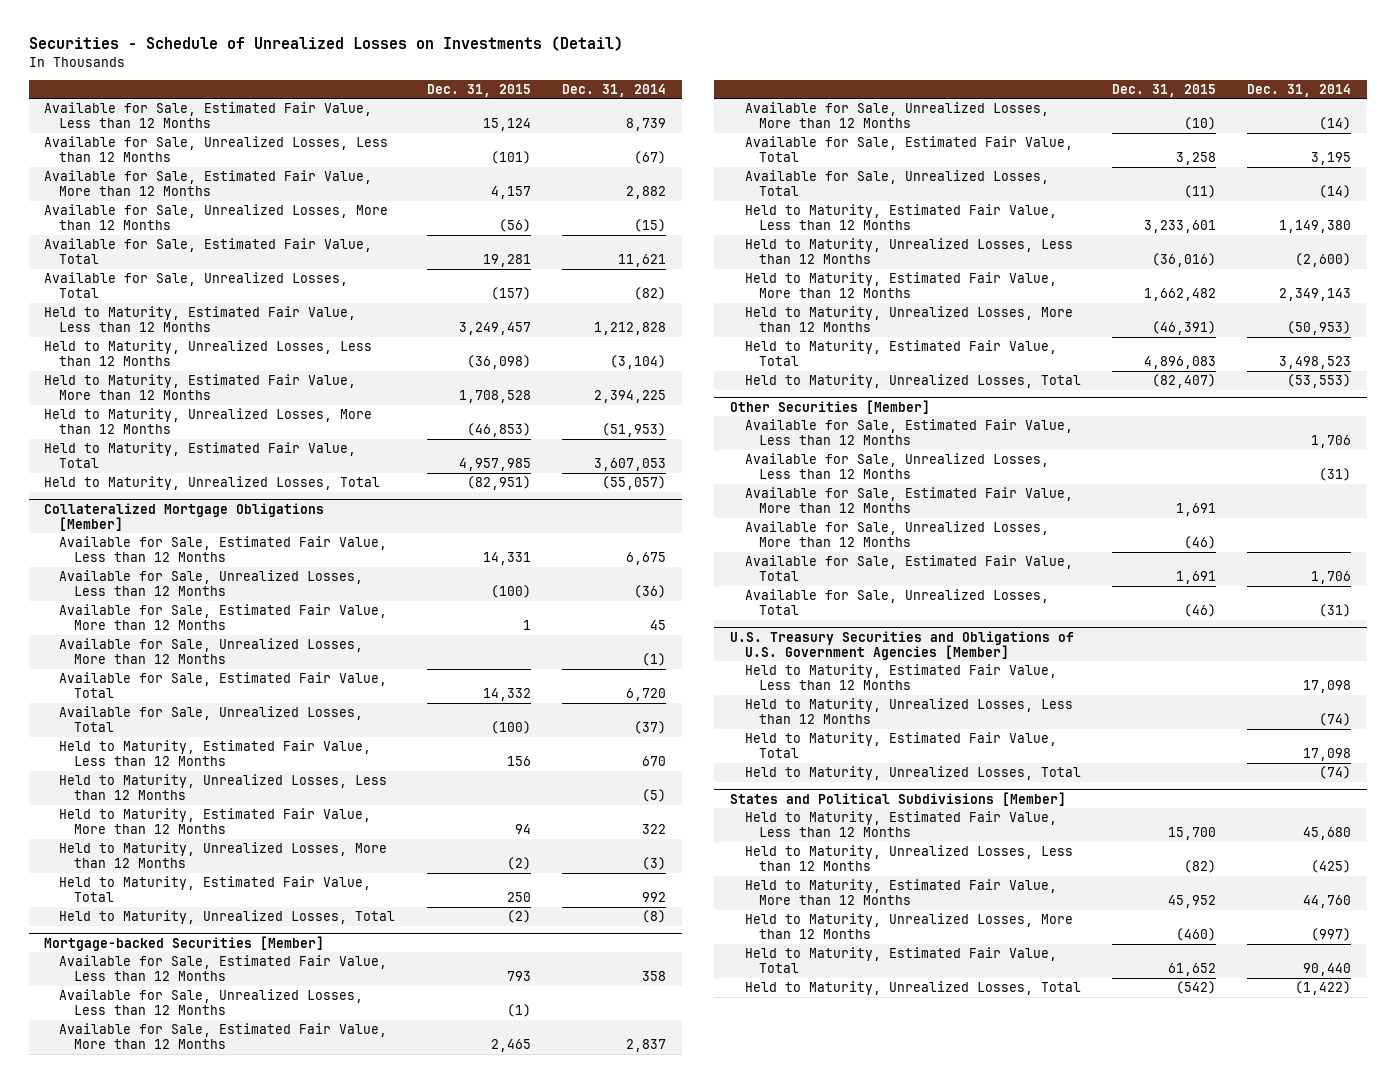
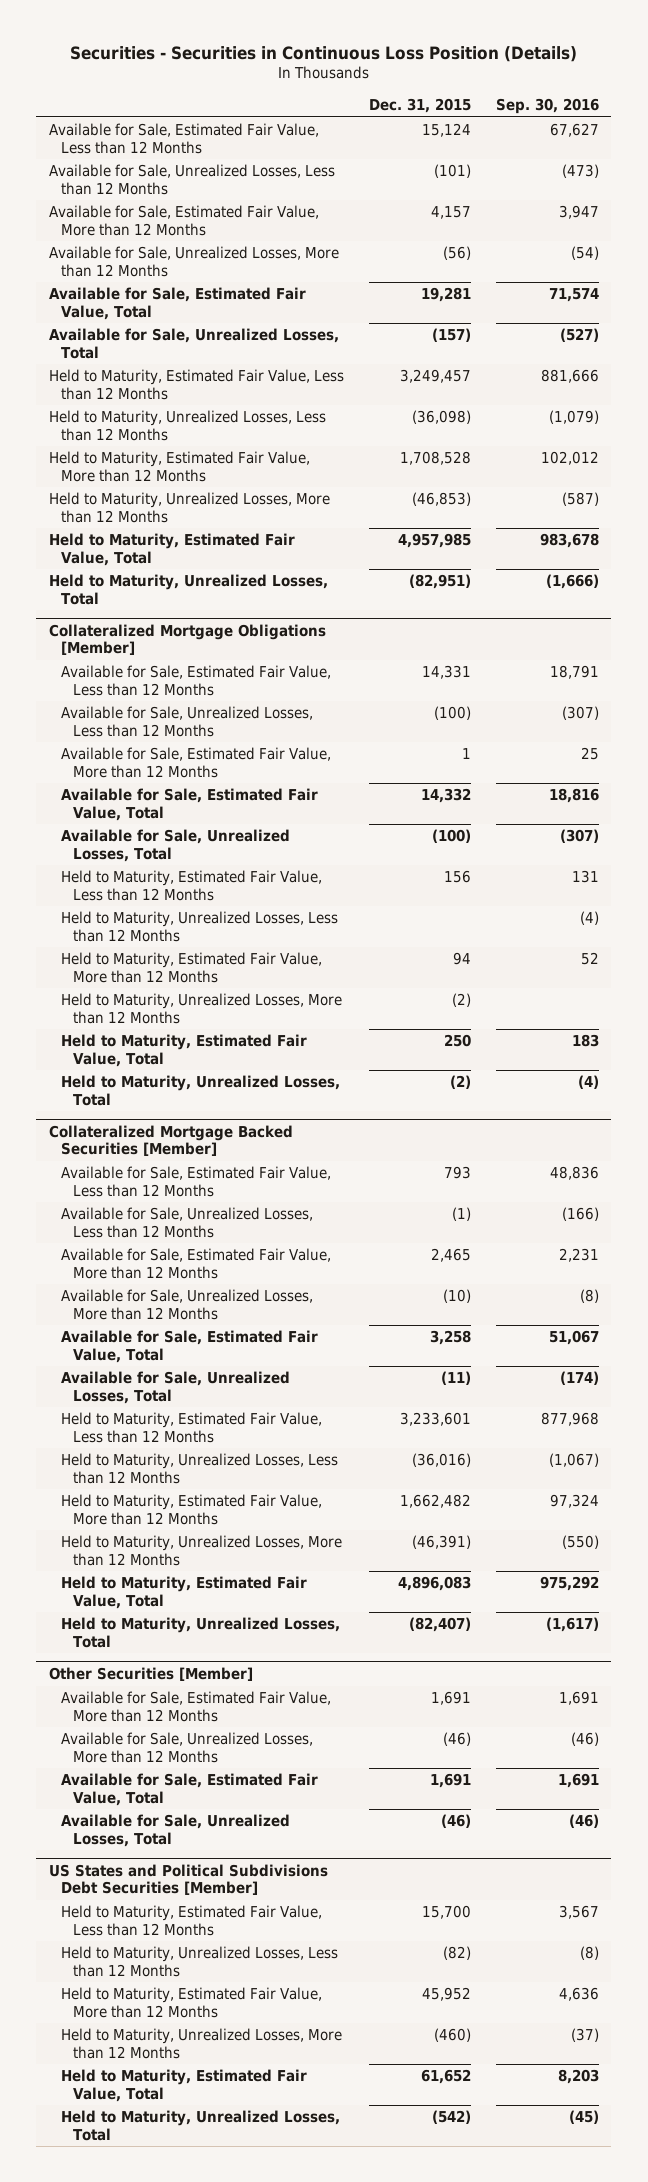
[28,36,623,52] Securities - Schedule of Unrealized Losses on Investments (Detail) -> [69,45,577,62] Securities - Securities in Continuous Loss Position (Details)
[561,83,666,97] Dec. 31, 2014 -> none
none -> [495,98,599,115] Sep. 30, 2016
[59,638,364,665] Available for Sale, Unrealized Losses, More than 12 Months -> none
[44,935,325,951] Mortgage-backed Securities [Member] -> [48,1124,293,1157] Collateralized Mortgage Backed Securities [Member]
[744,419,1073,446] Available for Sale, Estimated Fair Value, Less than 12 Months -> none
[744,453,1049,480] Available for Sale, Unrealized Losses, Less than 12 Months -> none
[729,630,1074,660] U.S. Treasury Securities and Obligations of U.S. Government Agencies [Member] -> none
[744,664,1057,691] Held to Maturity, Estimated Fair Value, Less than 12 Months -> none
[744,698,1073,725] Held to Maturity, Unrealized Losses, Less than 12 Months -> none
[744,732,1057,759] Held to Maturity, Estimated Fair Value, Total -> none
[744,766,1081,781] Held to Maturity, Unrealized Losses, Total -> none
[729,791,1066,806] States and Political Subdivisions [Member] -> [48,1863,328,1896] US States and Political Subdivisions Debt Securities [Member]

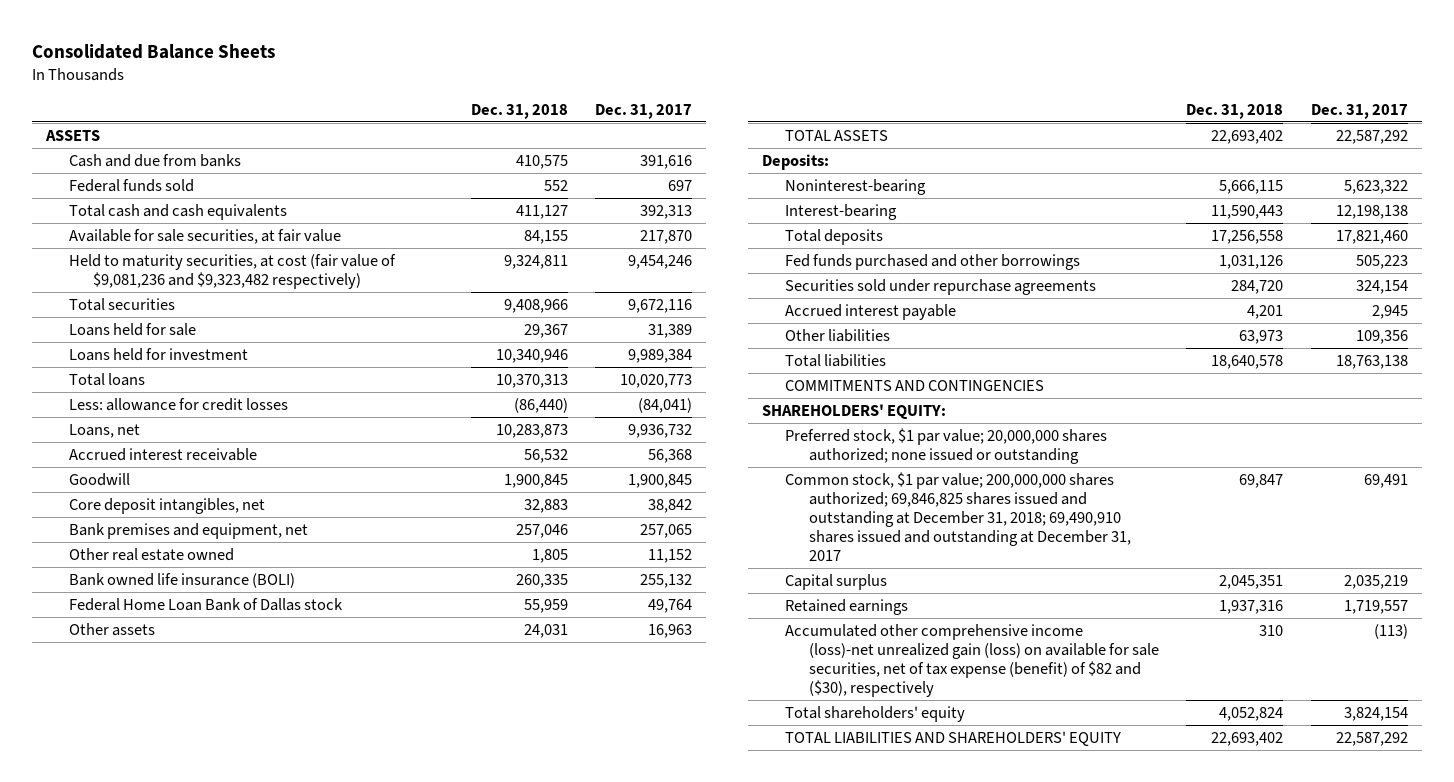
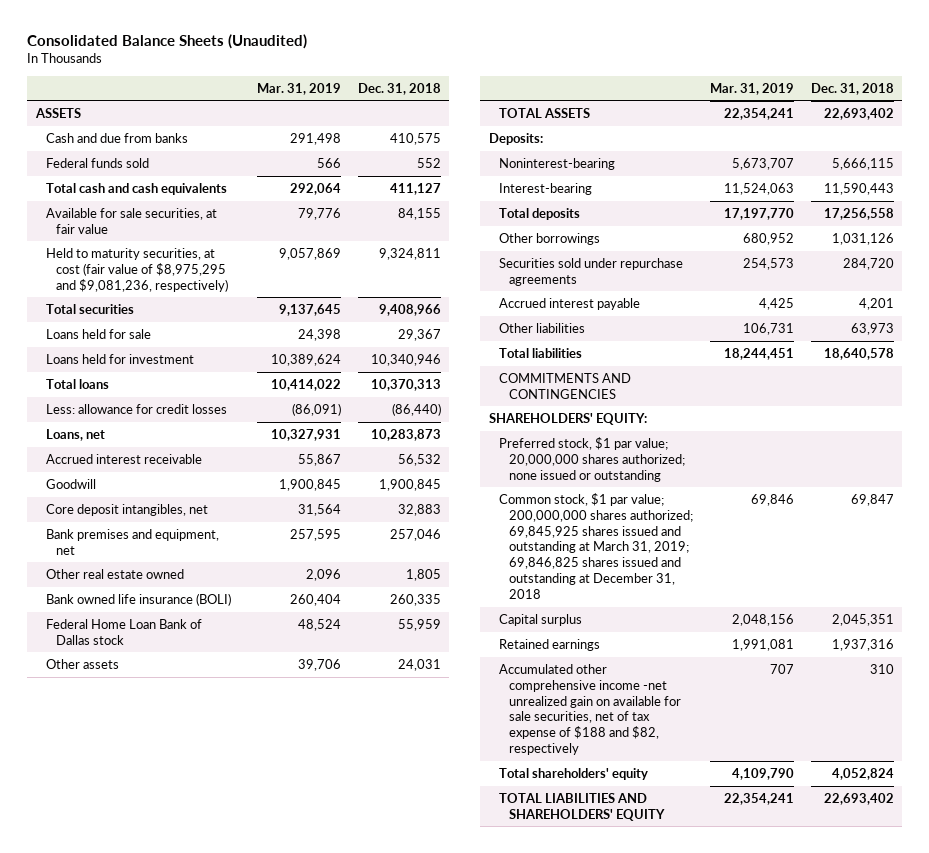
[32,43,276,59] Consolidated Balance Sheets -> [27,34,308,50] Consolidated Balance Sheets (Unaudited)
[595,103,693,119] Dec. 31, 2017 -> none
none -> [256,82,341,95] Mar. 31, 2019
[69,253,397,289] Held to maturity securities, at cost (fair value of $9,081,236 and $9,323,482 respectively) -> [45,247,228,292] Held to maturity securities, at cost (fair value of $8,975,295 and $9,081,236, respectively)
[785,253,1081,270] Fed funds purchased and other borrowings -> [498,232,600,245] Other borrowings
[785,471,1131,562] Common stock, $1 par value; 200,000,000 shares authorized; 69,846,825 shares issued and outstanding at December 31, 2018; 69,490,910 shares issued and outstanding at December 31, 2017 -> [498,492,693,600] Common stock, $1 par value; 200,000,000 shares authorized; 69,845,925 shares issued and outstanding at March 31, 2019; 69,846,825 shares issued and outstanding at December 31, 2018
[785,623,1159,698] Accumulated other comprehensive income (loss)-net unrealized gain (loss) on available for sale securities, net of tax expense (benefit) of $82 and ($30), respectively -> [498,663,681,756] Accumulated other comprehensive income -net unrealized gain on available for sale securities, net of tax expense of $188 and $82, respectively

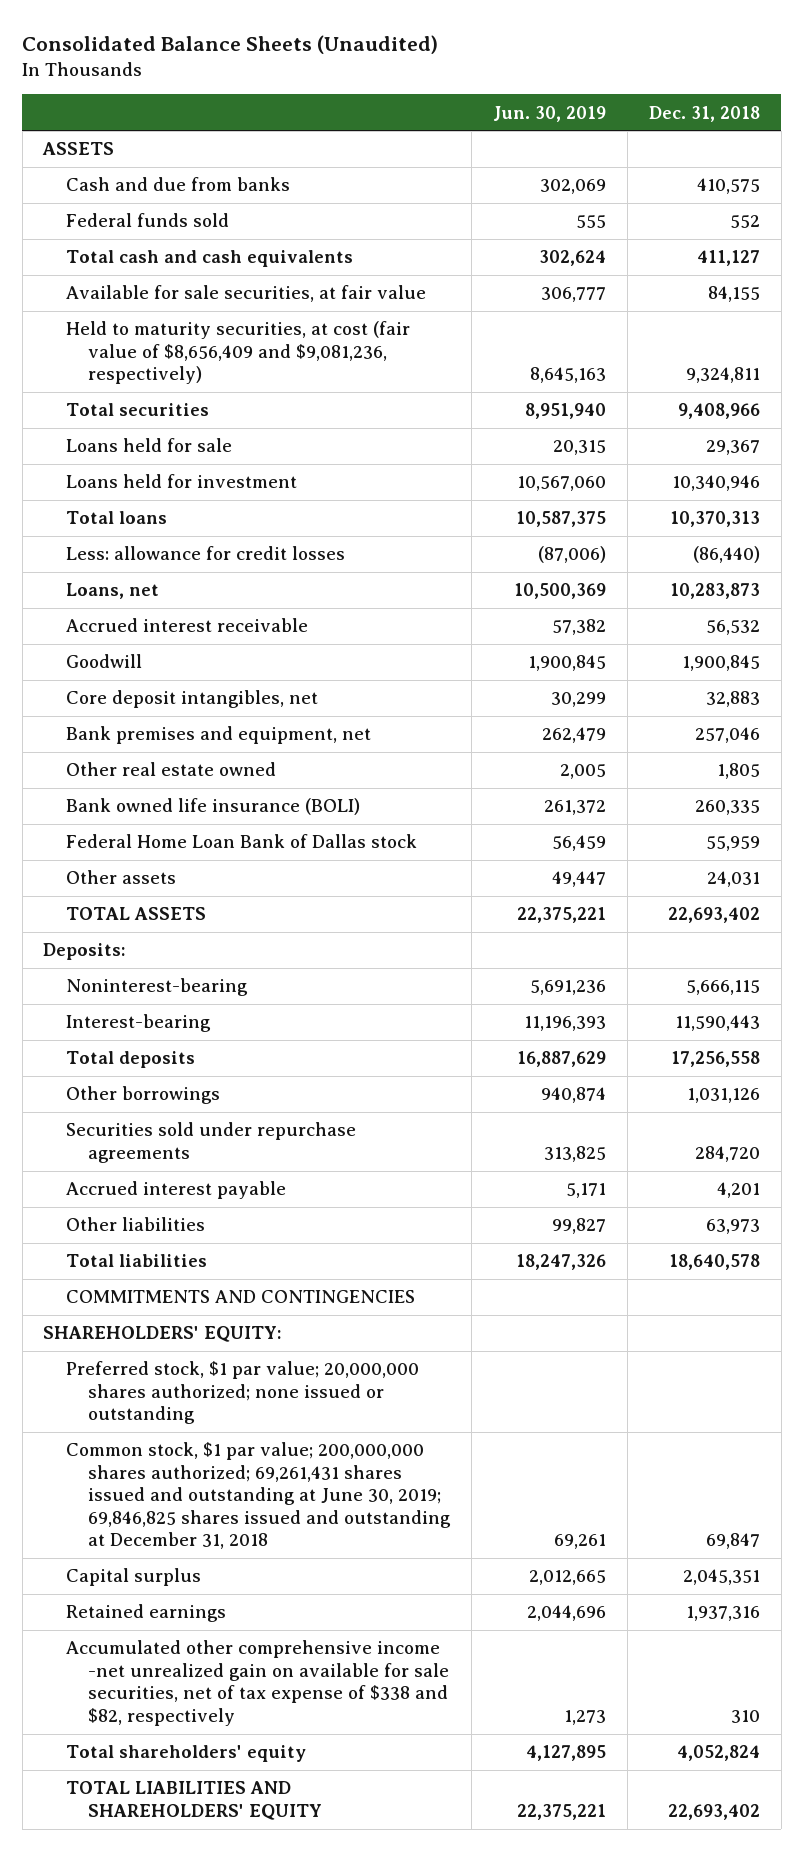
[256,82,341,95] Mar. 31, 2019 -> none
none -> [493,105,607,122] Jun. 30, 2019
[45,247,228,292] Held to maturity securities, at cost (fair value of $8,975,295 and $9,081,236, respectively) -> [65,321,410,385] Held to maturity securities, at cost (fair value of $8,656,409 and $9,081,236, respectively)
[498,492,693,600] Common stock, $1 par value; 200,000,000 shares authorized; 69,845,925 shares issued and outstanding at March 31, 2019; 69,846,825 shares issued and outstanding at December 31, 2018 -> [65,1442,452,1550] Common stock, $1 par value; 200,000,000 shares authorized; 69,261,431 shares issued and outstanding at June 30, 2019; 69,846,825 shares issued and outstanding at December 31, 2018
[498,663,681,756] Accumulated other comprehensive income -net unrealized gain on available for sale securities, net of tax expense of $188 and $82, respectively -> [65,1640,450,1726] Accumulated other comprehensive income -net unrealized gain on available for sale securities, net of tax expense of $338 and $82, respectively

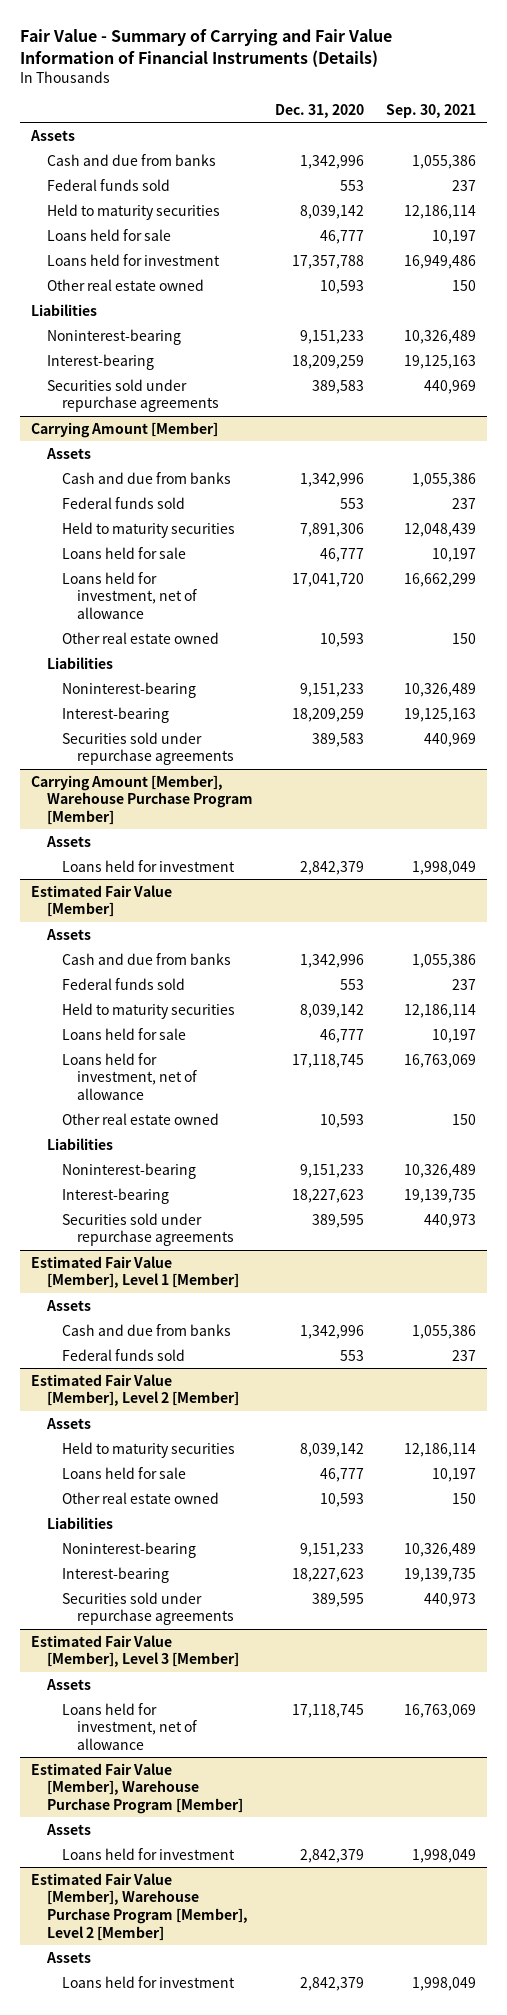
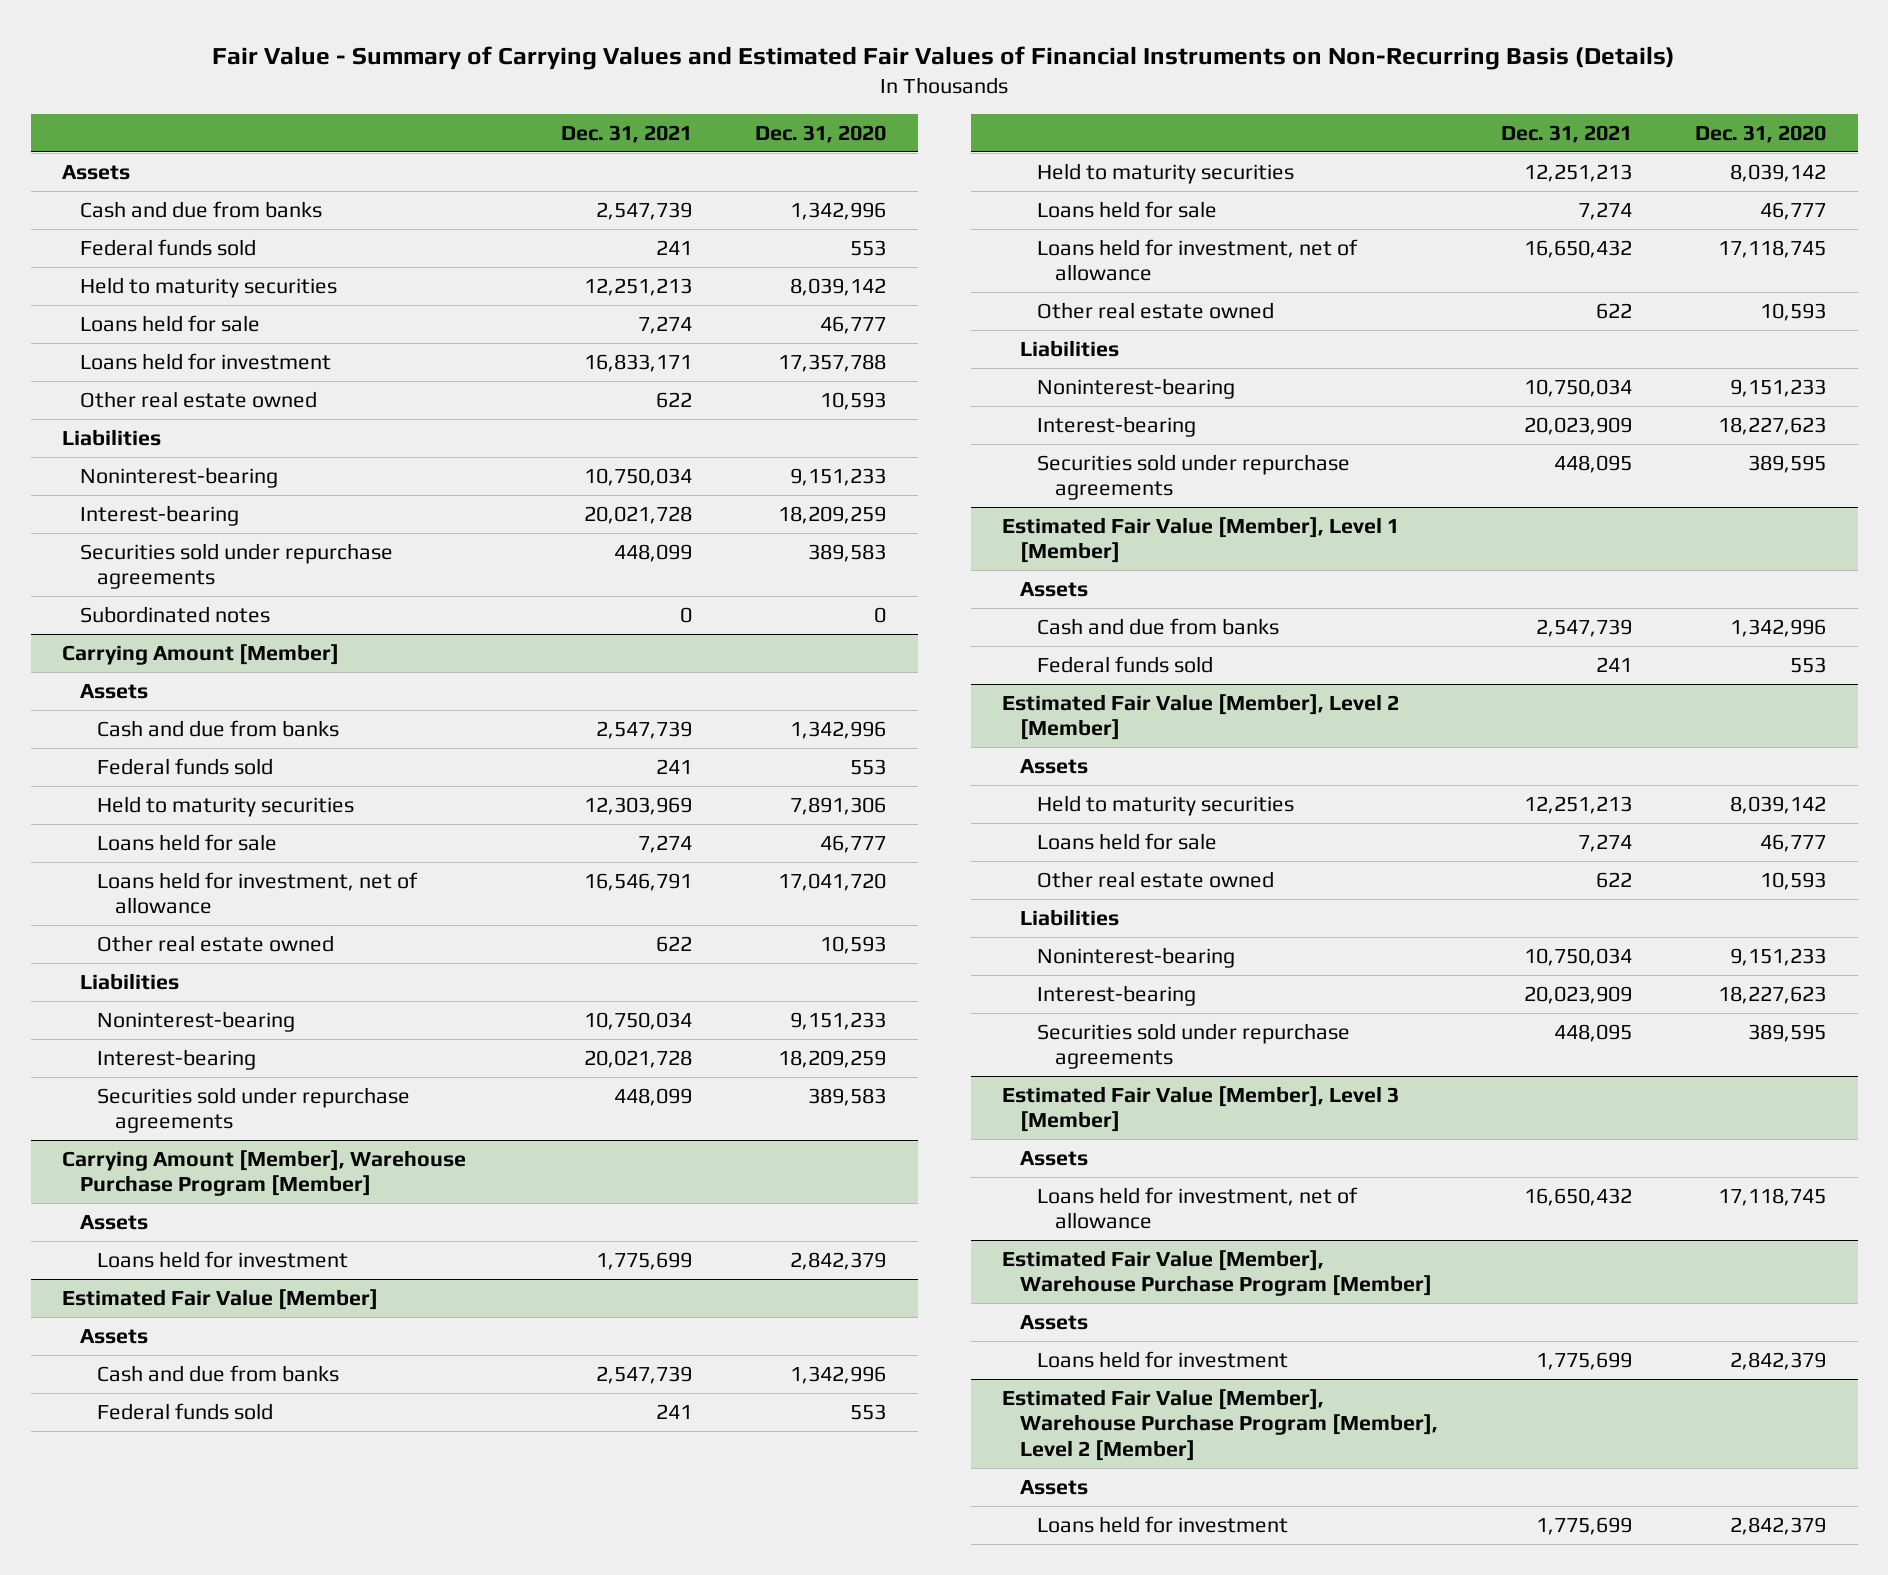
[20,29,393,68] Fair Value - Summary of Carrying and Fair Value Information of Financial Instruments (Details) -> [212,45,1676,70] Fair Value - Summary of Carrying Values and Estimated Fair Values of Financial Instruments on Non-Recurring Basis (Details)
[385,103,476,118] Sep. 30, 2021 -> none
none -> [560,124,692,143] Dec. 31, 2021
none -> [79,605,270,623] Subordinated notes

